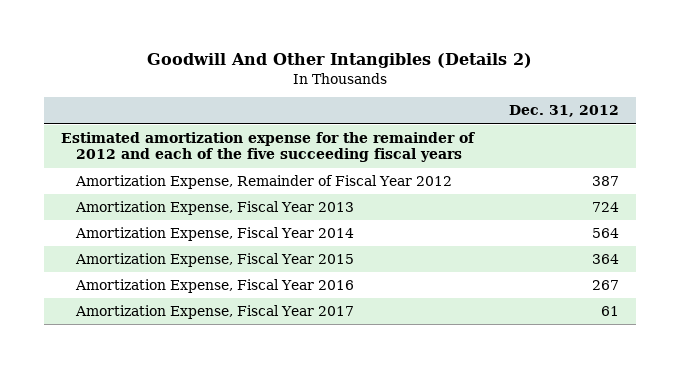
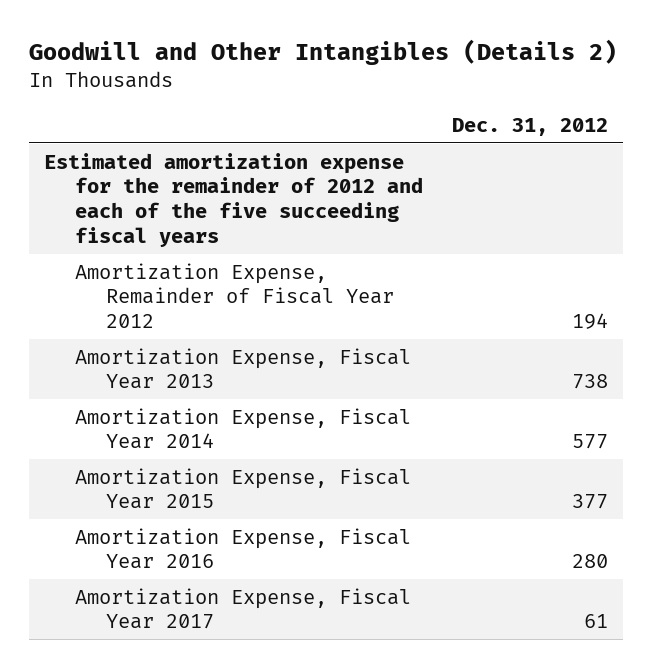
[147,53,533,69] Goodwill And Other Intangibles (Details 2) -> [28,39,617,66] Goodwill and Other Intangibles (Details 2)
[591,176,619,187] 387 -> [572,313,609,330] 194
[591,202,619,213] 724 -> [572,374,609,390] 738
[591,228,619,239] 564 -> [572,434,609,450] 577
[591,254,619,265] 364 -> [572,494,609,510] 377
[591,280,619,291] 267 -> [572,554,609,569] 280

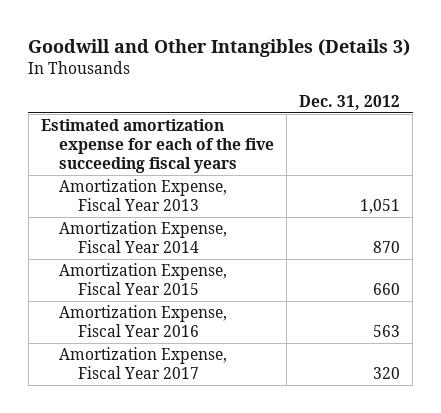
[28,39,617,66] Goodwill and Other Intangibles (Details 2) -> [28,38,411,57] Goodwill and Other Intangibles (Details 3)
[74,262,394,329] Amortization Expense, Remainder of Fiscal Year 2012 -> none
[43,152,423,247] Estimated amortization expense for the remainder of 2012 and each of the five succeeding fiscal years -> [40,119,275,174] Estimated amortization expense for each of the five succeeding fiscal years
[572,374,609,390] 738 -> [360,199,401,215] 1,051
[572,434,609,450] 577 -> [373,241,401,254] 870
[572,494,609,510] 377 -> [373,283,401,296] 660
[572,554,609,569] 280 -> [373,325,401,338] 563
[584,614,609,629] 61 -> [373,367,401,380] 320

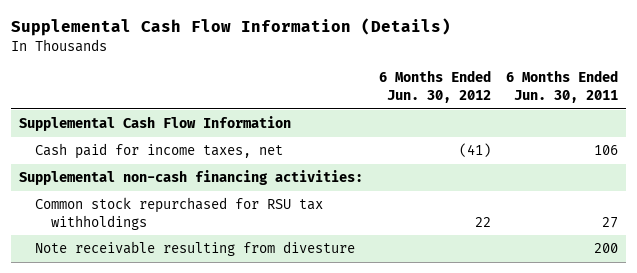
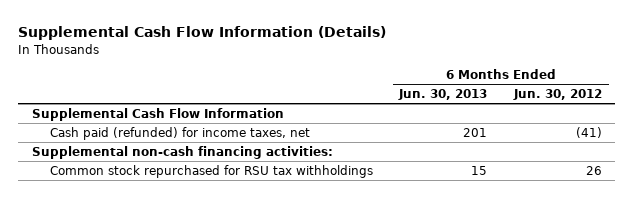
[506,70,619,103] 6 Months Ended Jun. 30, 2011 -> none
none -> [398,89,488,101] Jun. 30, 2013
[35,143,284,160] Cash paid for income taxes, net -> [49,126,310,140] Cash paid (refunded) for income taxes, net
[35,241,356,257] Note receivable resulting from divesture -> none
[474,216,491,227] 22 -> [585,165,602,175] 26

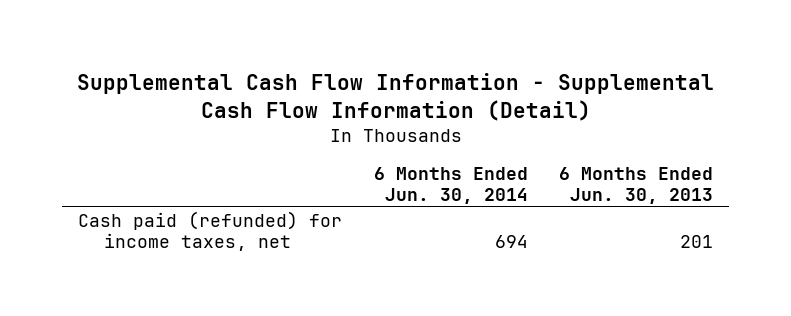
[18,26,387,41] Supplemental Cash Flow Information (Details) -> [76,73,714,122] Supplemental Cash Flow Information - Supplemental Cash Flow Information (Detail)
[512,89,602,101] Jun. 30, 2012 -> none
none -> [373,166,528,204] 6 Months Ended Jun. 30, 2014
[31,107,284,121] Supplemental Cash Flow Information -> none
[31,145,333,159] Supplemental non-cash financing activities: -> none
[49,164,373,178] Common stock repurchased for RSU tax withholdings -> none

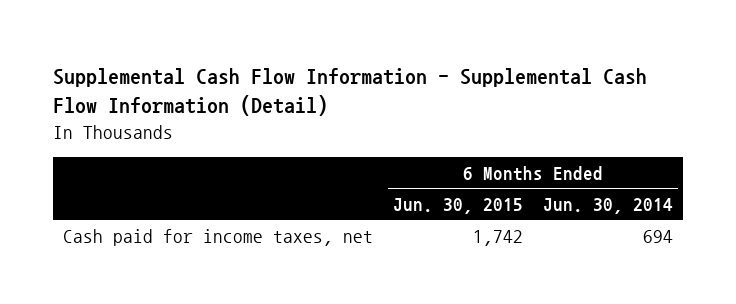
[559,166,714,204] 6 Months Ended Jun. 30, 2013 -> none
none -> [393,197,524,214] Jun. 30, 2015
[77,211,342,252] Cash paid (refunded) for income taxes, net -> [63,228,374,246] Cash paid for income taxes, net

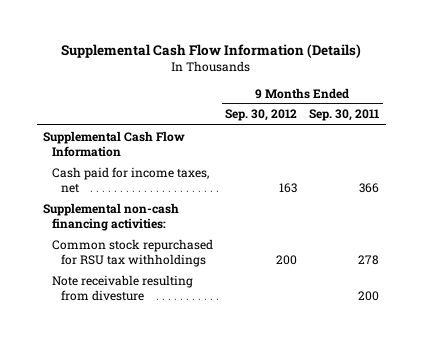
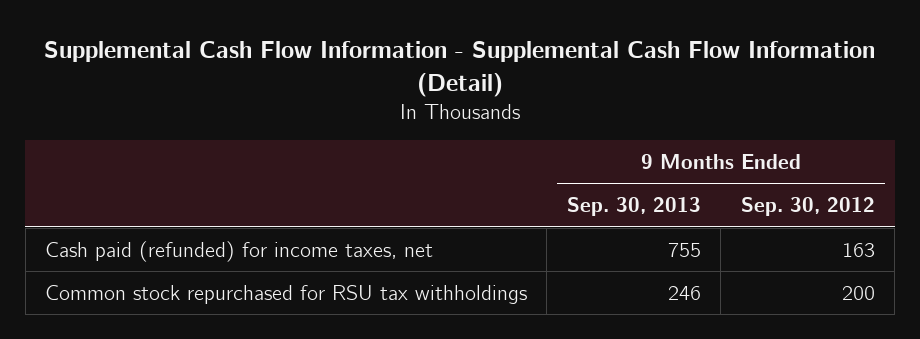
[61,43,362,58] Supplemental Cash Flow Information (Details) -> [43,40,875,97] Supplemental Cash Flow Information - Supplemental Cash Flow Information (Detail)
[309,109,380,122] Sep. 30, 2011 -> none
none -> [566,197,701,217] Sep. 30, 2013
[42,130,185,158] Supplemental Cash Flow Information -> none
[42,202,179,232] Supplemental non-cash financing activities: -> none
[51,166,209,194] Cash paid for income taxes, net -> [45,240,434,262] Cash paid (refunded) for income taxes, net
[51,274,193,302] Note receivable resulting from divesture -> none

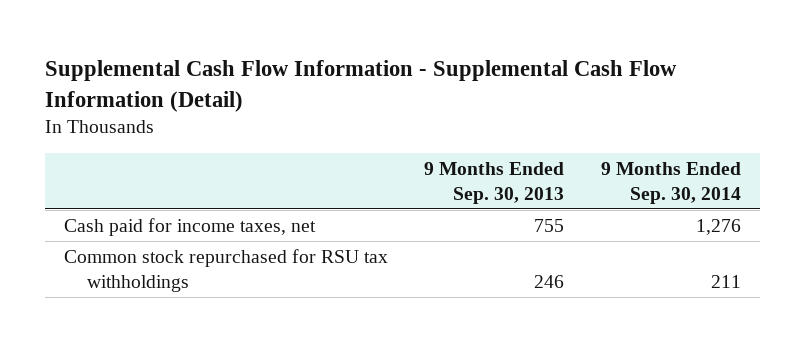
[740,197,875,217] Sep. 30, 2012 -> none
none -> [601,161,742,204] 9 Months Ended Sep. 30, 2014
[45,240,434,262] Cash paid (refunded) for income taxes, net -> [63,218,316,237] Cash paid for income taxes, net

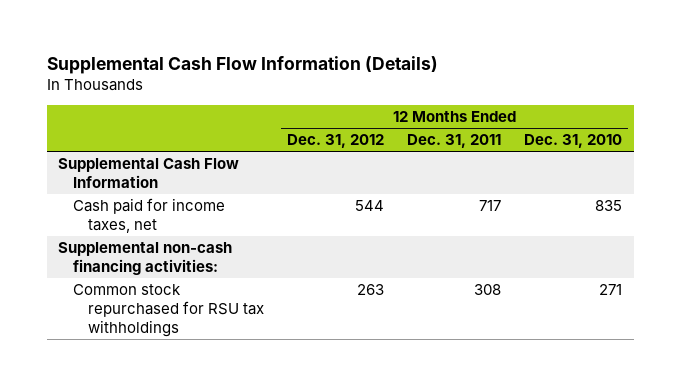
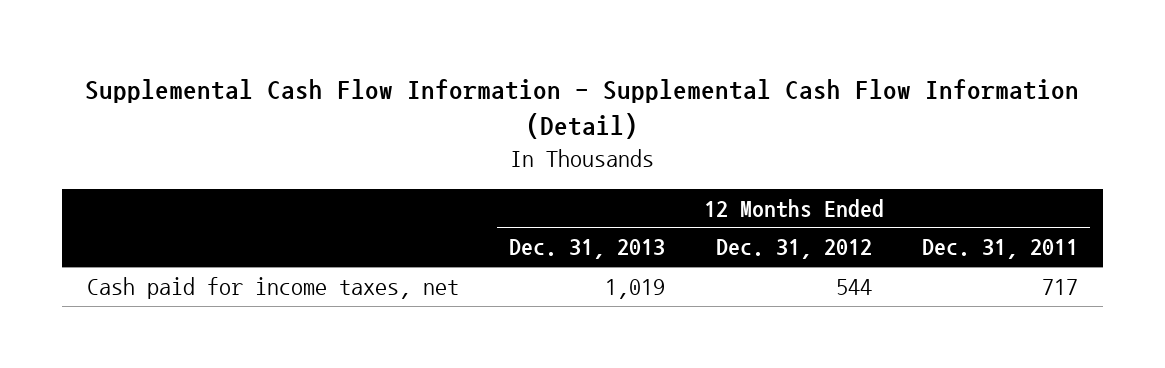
[46,56,438,75] Supplemental Cash Flow Information (Details) -> [85,79,1080,140] Supplemental Cash Flow Information - Supplemental Cash Flow Information (Detail)
[524,134,623,149] Dec. 31, 2010 -> none
none -> [509,239,666,260] Dec. 31, 2013
[58,157,240,188] Supplemental Cash Flow Information -> none
[58,241,233,275] Supplemental non-cash financing activities: -> none
[73,283,265,337] Common stock repurchased for RSU tax withholdings -> none

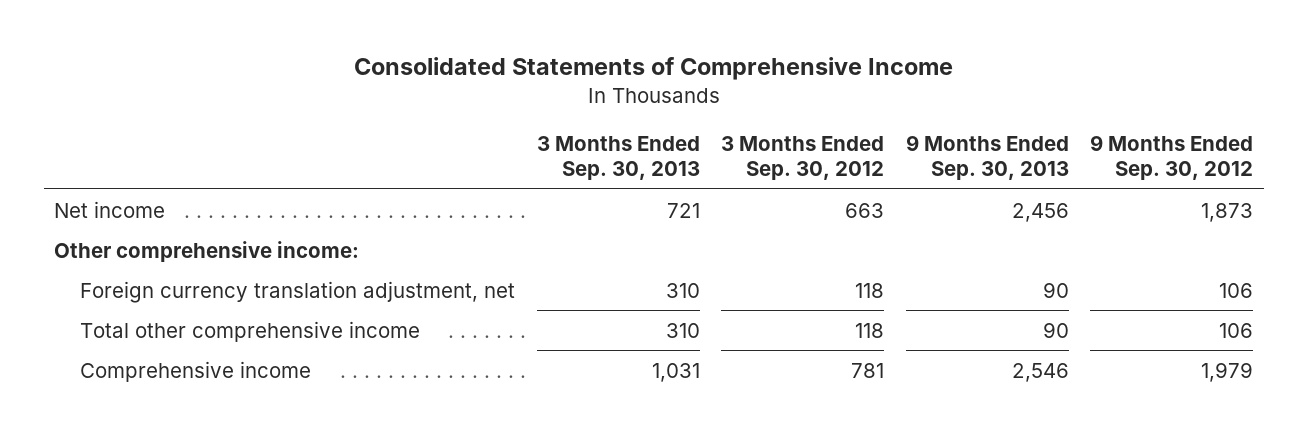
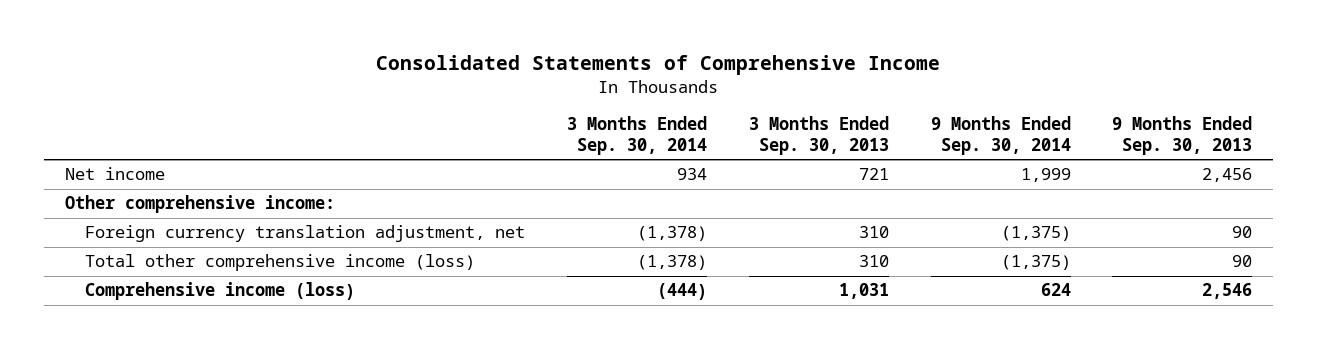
[721,136,885,180] 3 Months Ended Sep. 30, 2012 -> none
[1090,135,1254,180] 9 Months Ended Sep. 30, 2012 -> none
none -> [566,116,707,155] 3 Months Ended Sep. 30, 2014
none -> [930,116,1071,155] 9 Months Ended Sep. 30, 2014
[80,320,421,342] Total other comprehensive income -> [85,254,476,272] Total other comprehensive income (loss)
[80,360,312,382] Comprehensive income -> [85,282,356,301] Comprehensive income (loss)

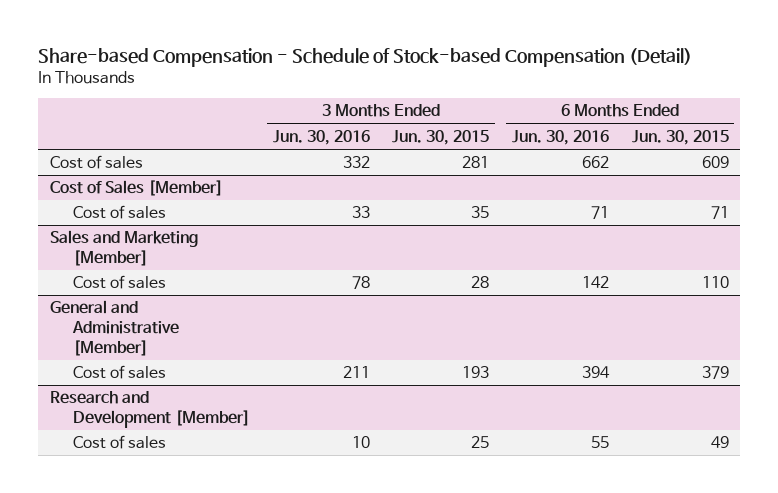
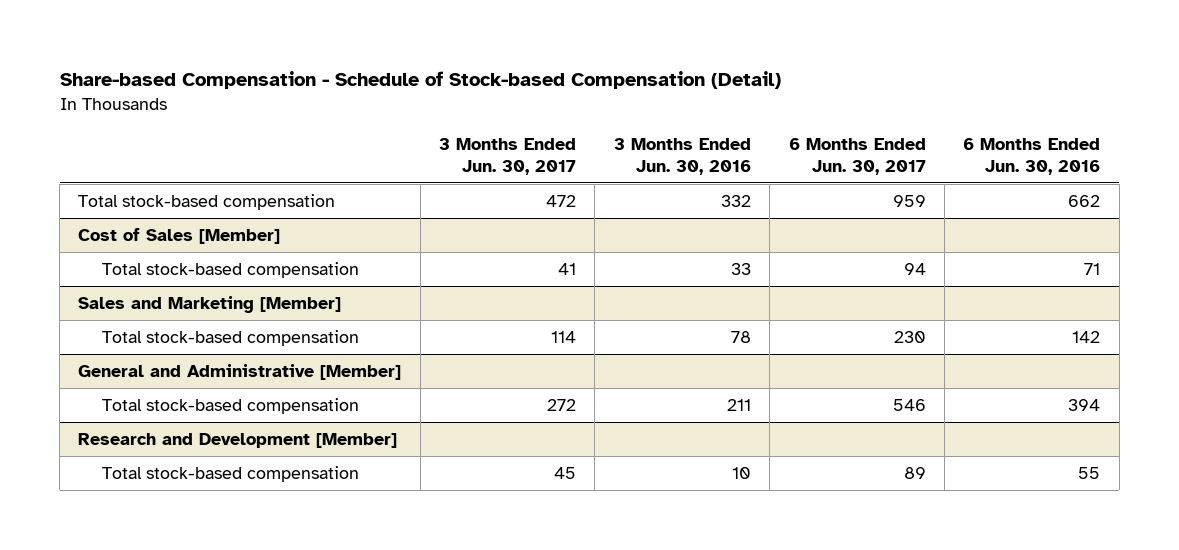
[392,129,490,145] Jun. 30, 2015 -> none
[631,129,729,145] Jun. 30, 2015 -> none
none -> [439,137,577,175] 3 Months Ended Jun. 30, 2017
none -> [788,137,926,175] 6 Months Ended Jun. 30, 2017
[49,155,143,170] Cost of sales -> [78,193,336,210] Total stock-based compensation
[72,205,166,220] Cost of sales -> [102,261,360,278] Total stock-based compensation
[72,275,166,290] Cost of sales -> [102,329,360,346] Total stock-based compensation
[72,365,166,380] Cost of sales -> [102,397,360,414] Total stock-based compensation
[72,435,166,450] Cost of sales -> [102,465,360,482] Total stock-based compensation

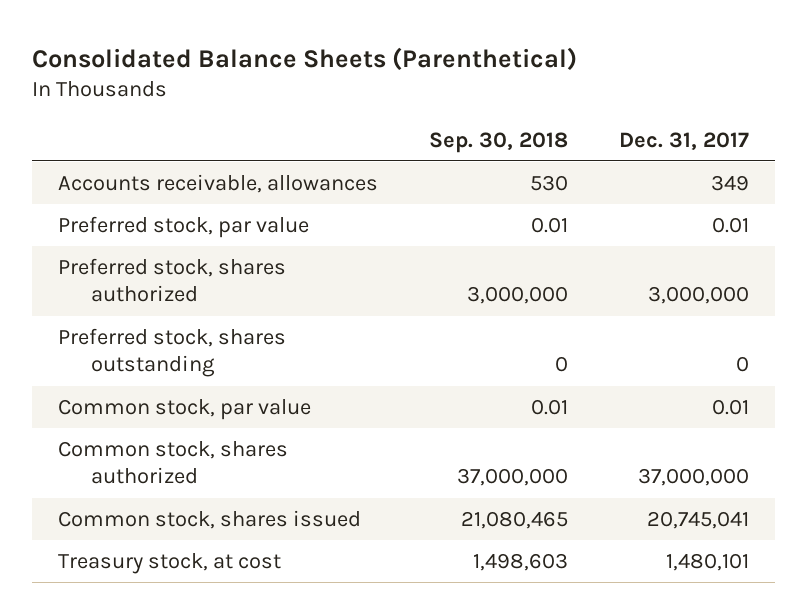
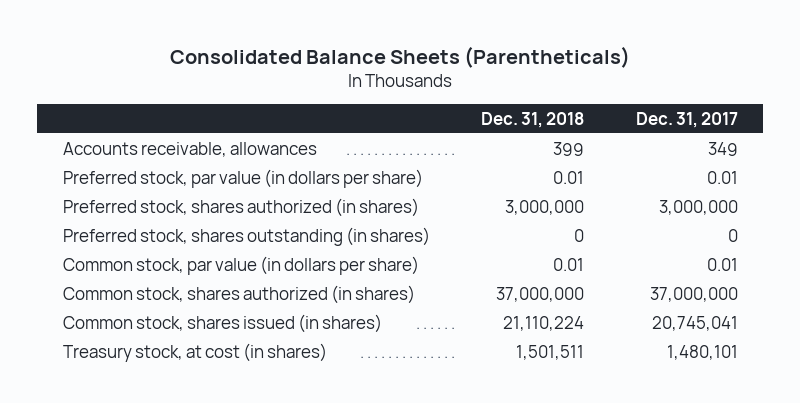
[32,46,578,71] Consolidated Balance Sheets (Parenthetical) -> [170,45,631,68] Consolidated Balance Sheets (Parentheticals)
[429,131,569,153] Sep. 30, 2018 -> none
none -> [481,111,585,128] Dec. 31, 2018
[57,216,309,239] Preferred stock, par value -> [62,168,423,188] Preferred stock, par value (in dollars per share)
[57,258,286,303] Preferred stock, shares authorized -> [62,197,419,217] Preferred stock, shares authorized (in shares)
[57,328,286,378] Preferred stock, shares outstanding -> [62,226,430,246] Preferred stock, shares outstanding (in shares)
[57,399,311,421] Common stock, par value -> [62,255,419,275] Common stock, par value (in dollars per share)
[57,441,288,485] Common stock, shares authorized -> [62,284,415,304] Common stock, shares authorized (in shares)
[57,510,361,530] Common stock, shares issued -> [62,313,382,333] Common stock, shares issued (in shares)
[57,553,281,575] Treasury stock, at cost -> [62,342,327,362] Treasury stock, at cost (in shares)

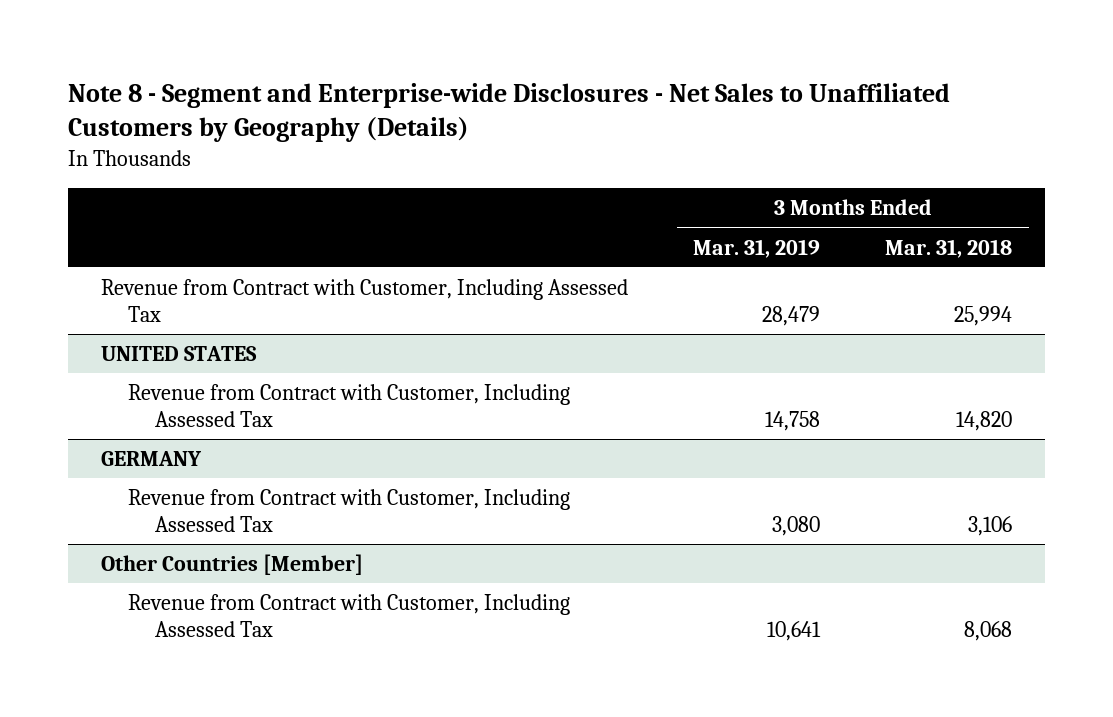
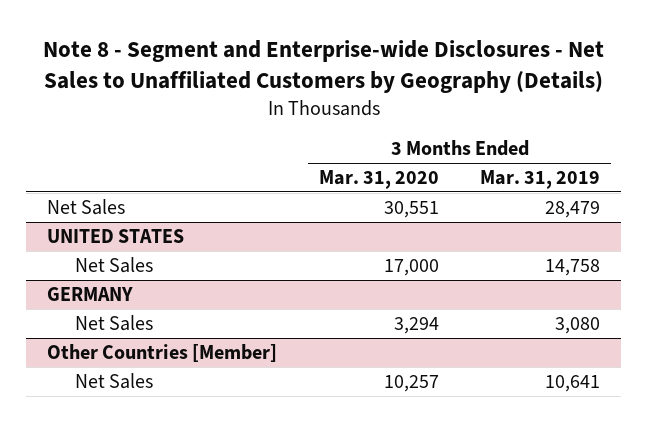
[885,238,1013,258] Mar. 31, 2018 -> none
none -> [318,170,439,190] Mar. 31, 2020
[100,279,628,322] Revenue from Contract with Customer, Including Assessed Tax -> [47,198,126,215] Net Sales
[127,384,570,427] Revenue from Contract with Customer, Including Assessed Tax -> [74,256,153,273] Net Sales
[127,489,570,532] Revenue from Contract with Customer, Including Assessed Tax -> [74,314,153,331] Net Sales
[127,594,570,637] Revenue from Contract with Customer, Including Assessed Tax -> [74,372,153,389] Net Sales

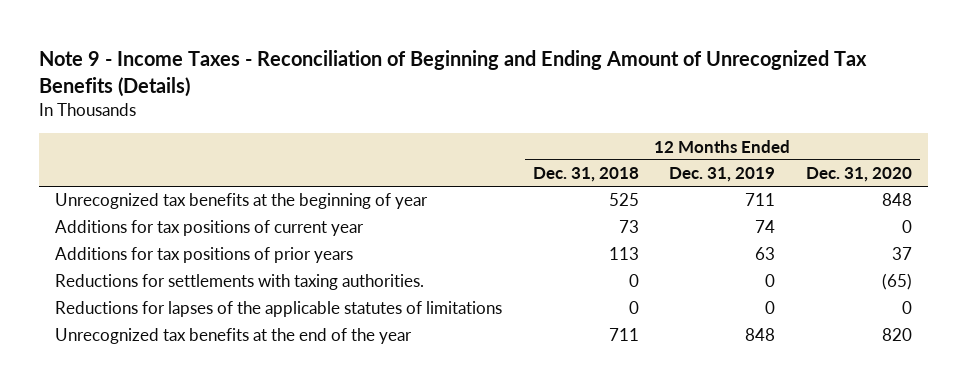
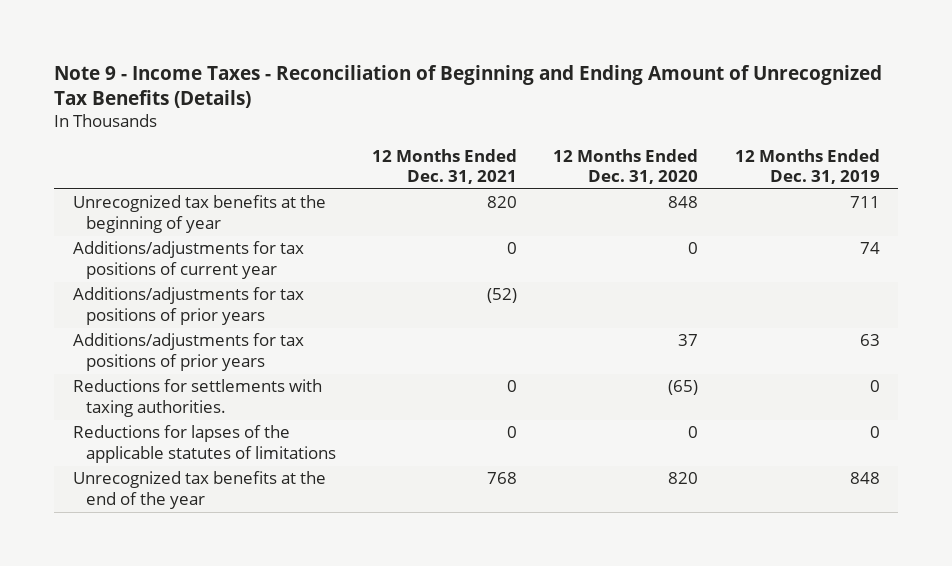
[532,167,639,183] Dec. 31, 2018 -> none
none -> [372,148,518,184] 12 Months Ended Dec. 31, 2021
[54,220,364,237] Additions for tax positions of current year -> [72,241,304,279] Additions/adjustments for tax positions of current year
none -> [72,287,304,325] Additions/adjustments for tax positions of prior years
[54,247,353,264] Additions for tax positions of prior years -> [72,333,304,371] Additions/adjustments for tax positions of prior years

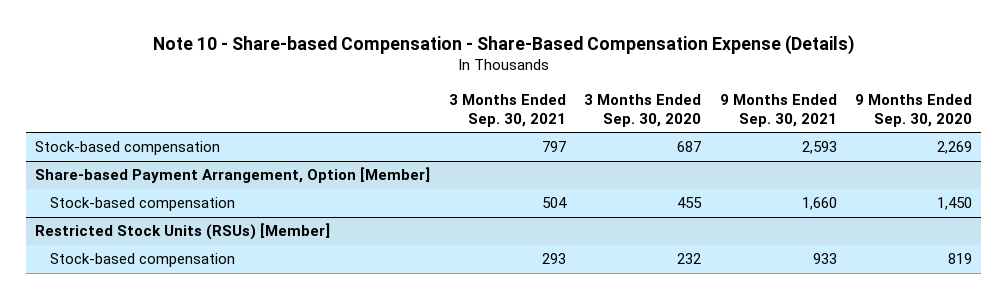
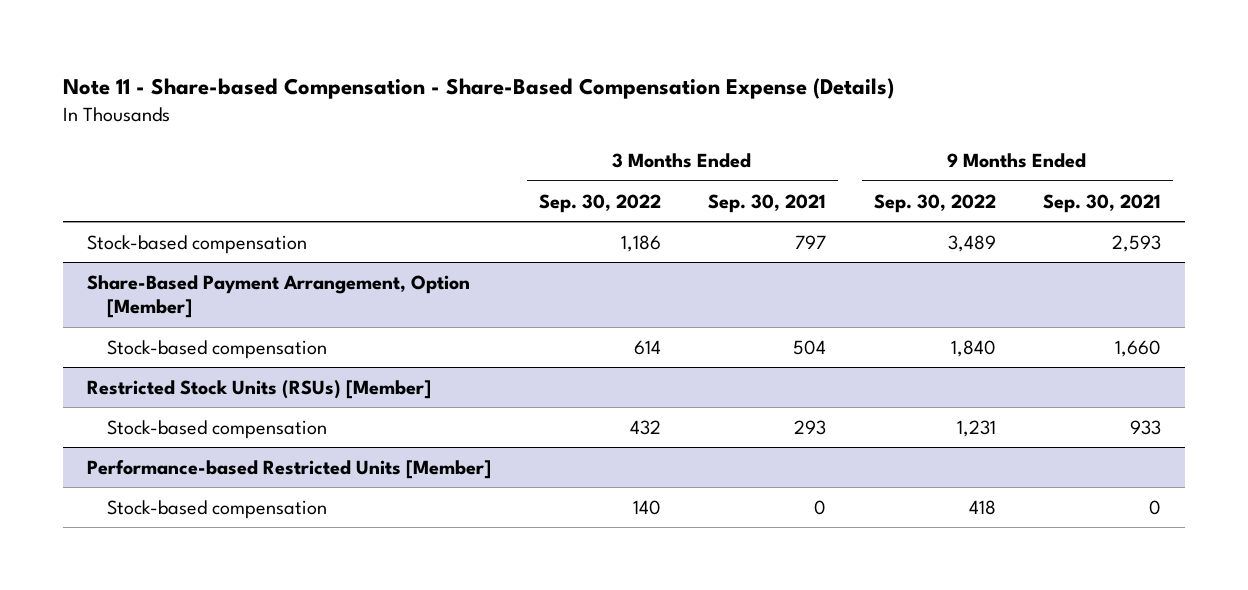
[152,34,854,55] Note 10 - Share-based Compensation - Share-Based Compensation Expense (Details) -> [63,78,895,100] Note 11 - Share-based Compensation - Share-Based Compensation Expense (Details)
[584,93,702,127] 3 Months Ended Sep. 30, 2020 -> none
[854,93,972,127] 9 Months Ended Sep. 30, 2020 -> none
none -> [538,193,661,213] Sep. 30, 2022
none -> [873,193,996,213] Sep. 30, 2022
[35,167,431,184] Share-based Payment Arrangement, Option [Member] -> [87,274,471,319] Share-Based Payment Arrangement, Option [Member]
none -> [87,459,492,479] Performance-based Restricted Units [Member]
none -> [107,499,328,519] Stock-based compensation

